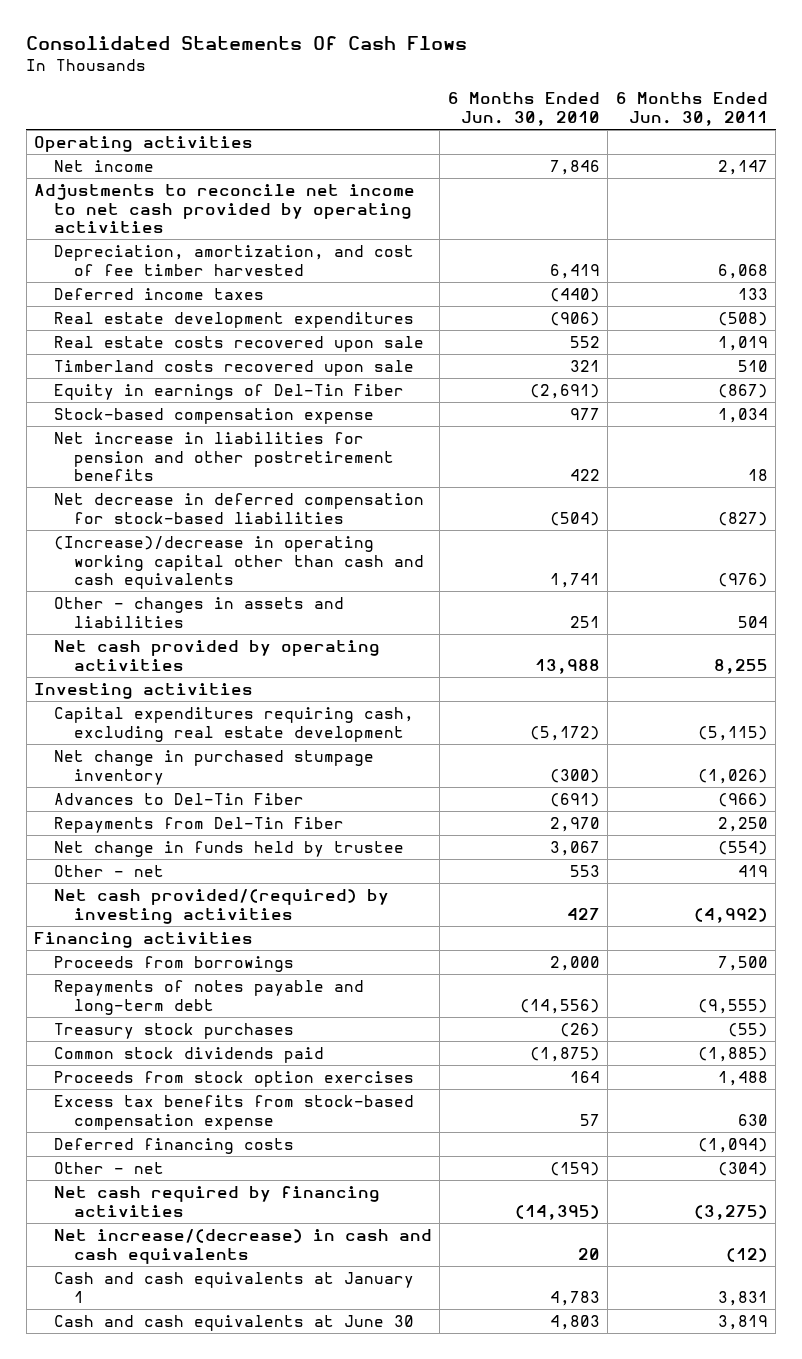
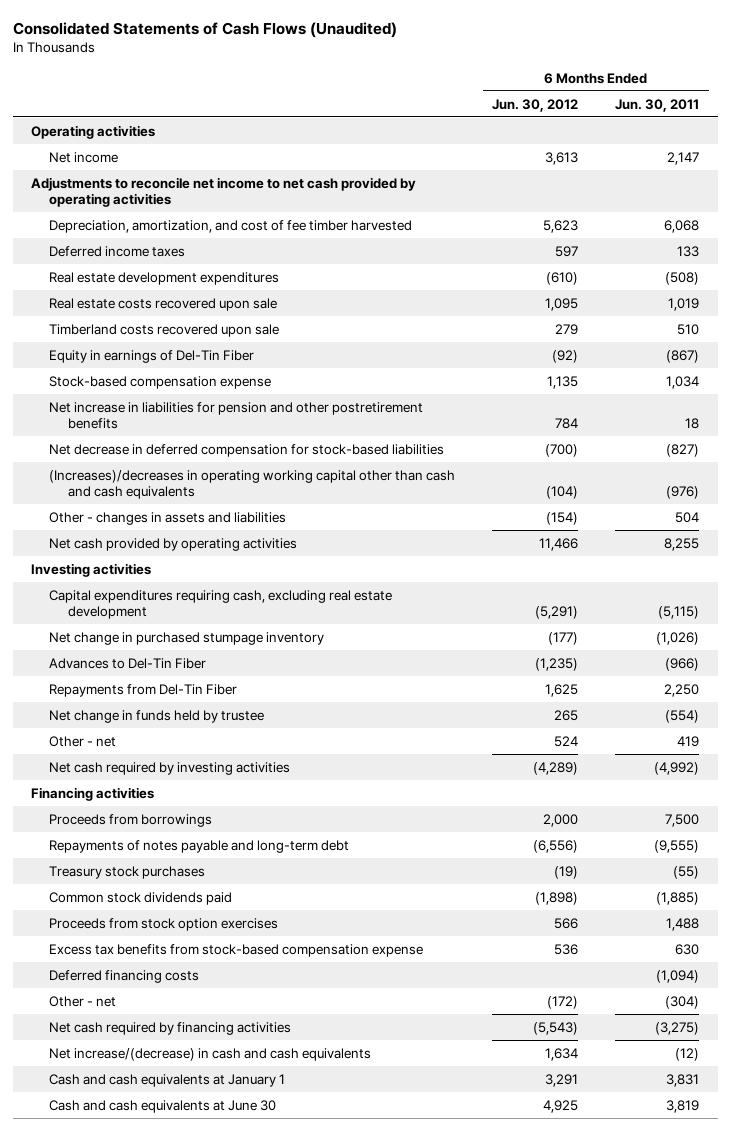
[26,36,468,51] Consolidated Statements Of Cash Flows -> [12,21,397,38] Consolidated Statements of Cash Flows (Unaudited)
[447,92,600,127] 6 Months Ended Jun. 30, 2010 -> none
none -> [492,98,579,112] Jun. 30, 2012
[53,535,424,590] (Increase)/decrease in operating working capital other than cash and cash equivalents -> [49,469,456,499] (Increases)/decreases in operating working capital other than cash and cash equivalents
[53,888,389,924] Net cash provided/(required) by investing activities -> [49,761,291,775] Net cash required by investing activities

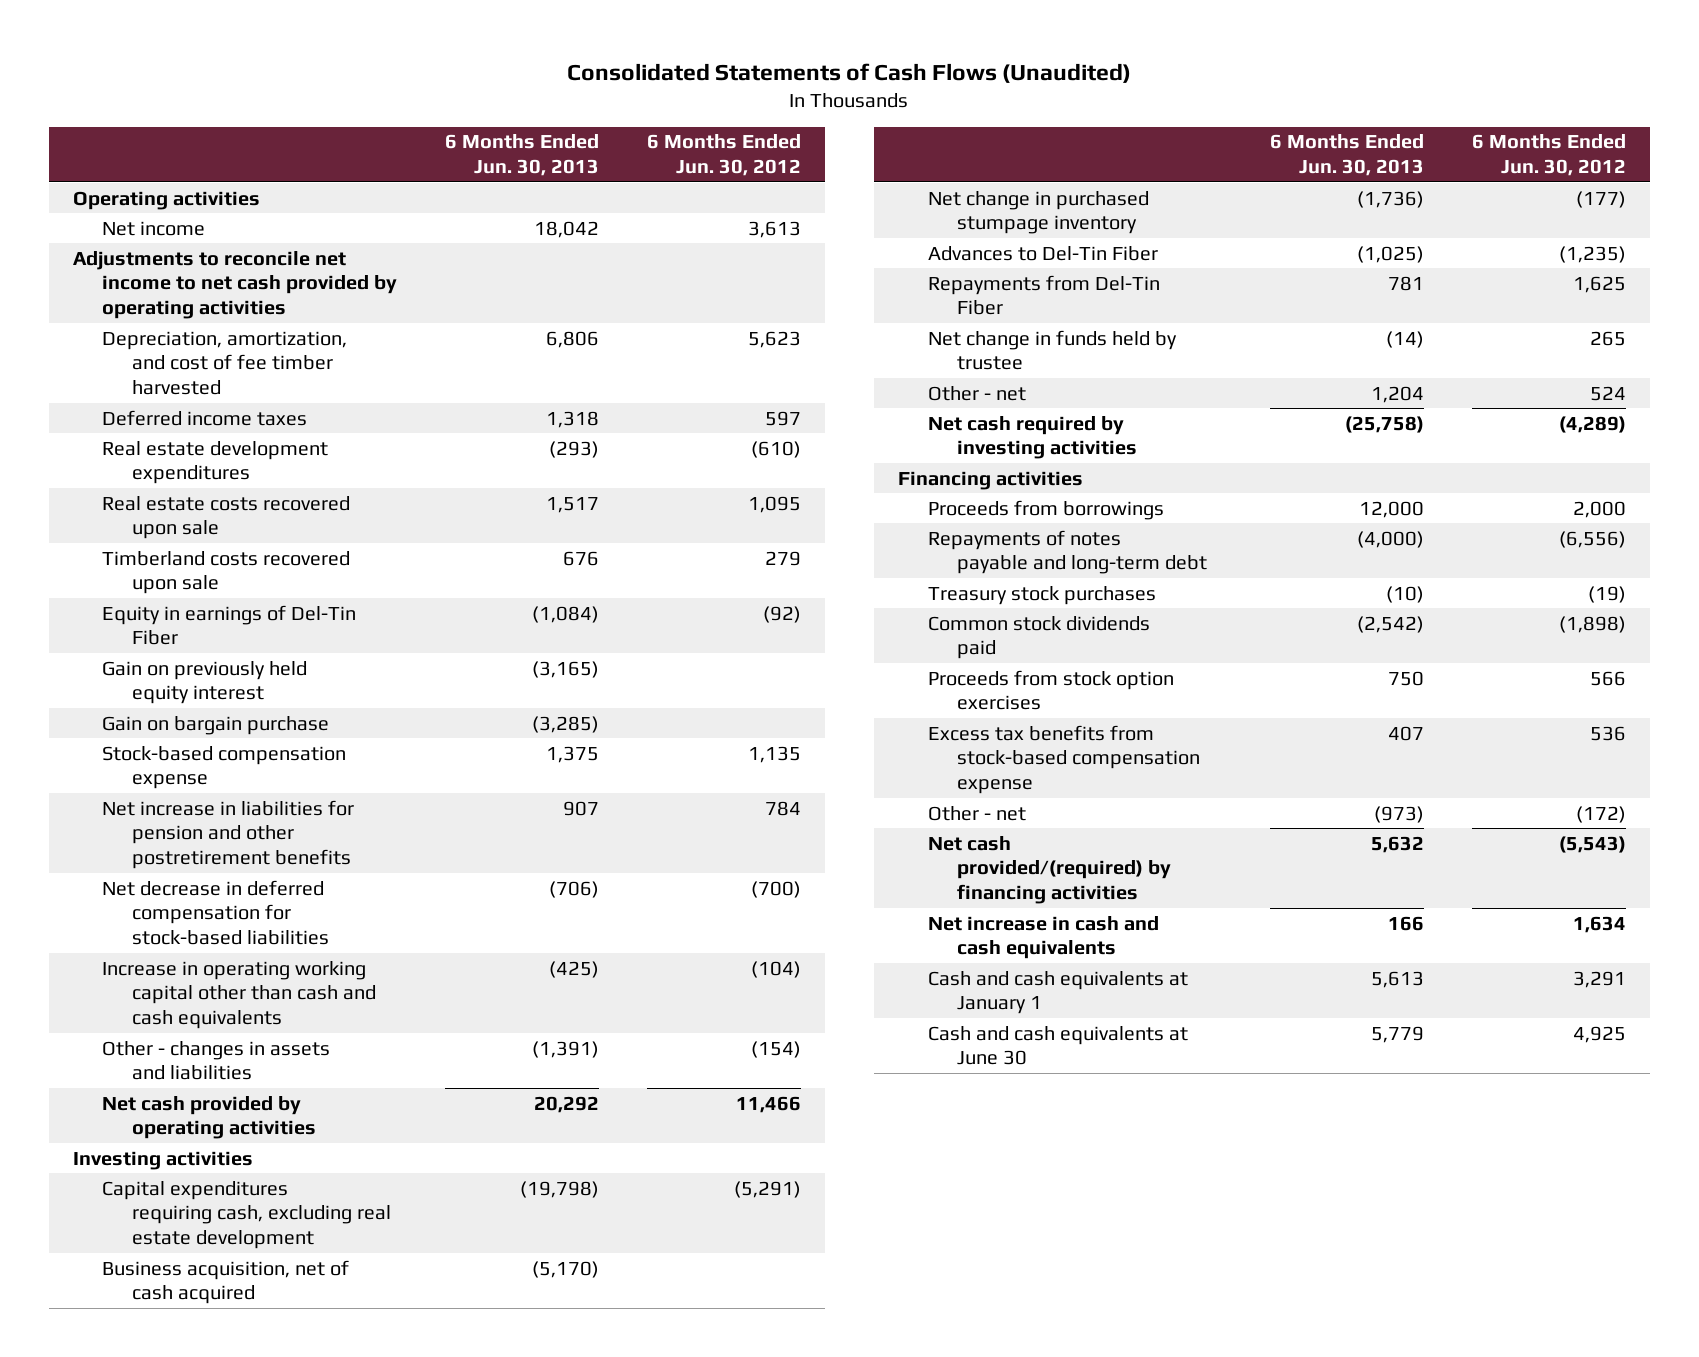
[615,98,700,112] Jun. 30, 2011 -> none
none -> [444,134,599,177] 6 Months Ended Jun. 30, 2013
none -> [102,660,308,705] Gain on previously held equity interest
none -> [102,715,330,735] Gain on bargain purchase
[49,469,456,499] (Increases)/decreases in operating working capital other than cash and cash equivalents -> [102,960,376,1029] Increase in operating working capital other than cash and cash equivalents
none -> [102,1259,350,1305] Business acquisition, net of cash acquired
[49,969,200,983] Deferred financing costs -> none
[49,1021,292,1035] Net cash required by financing activities -> [927,835,1172,904] Net cash provided/(required) by financing activities
[49,1047,372,1061] Net increase/(decrease) in cash and cash equivalents -> [927,915,1159,960] Net increase in cash and cash equivalents

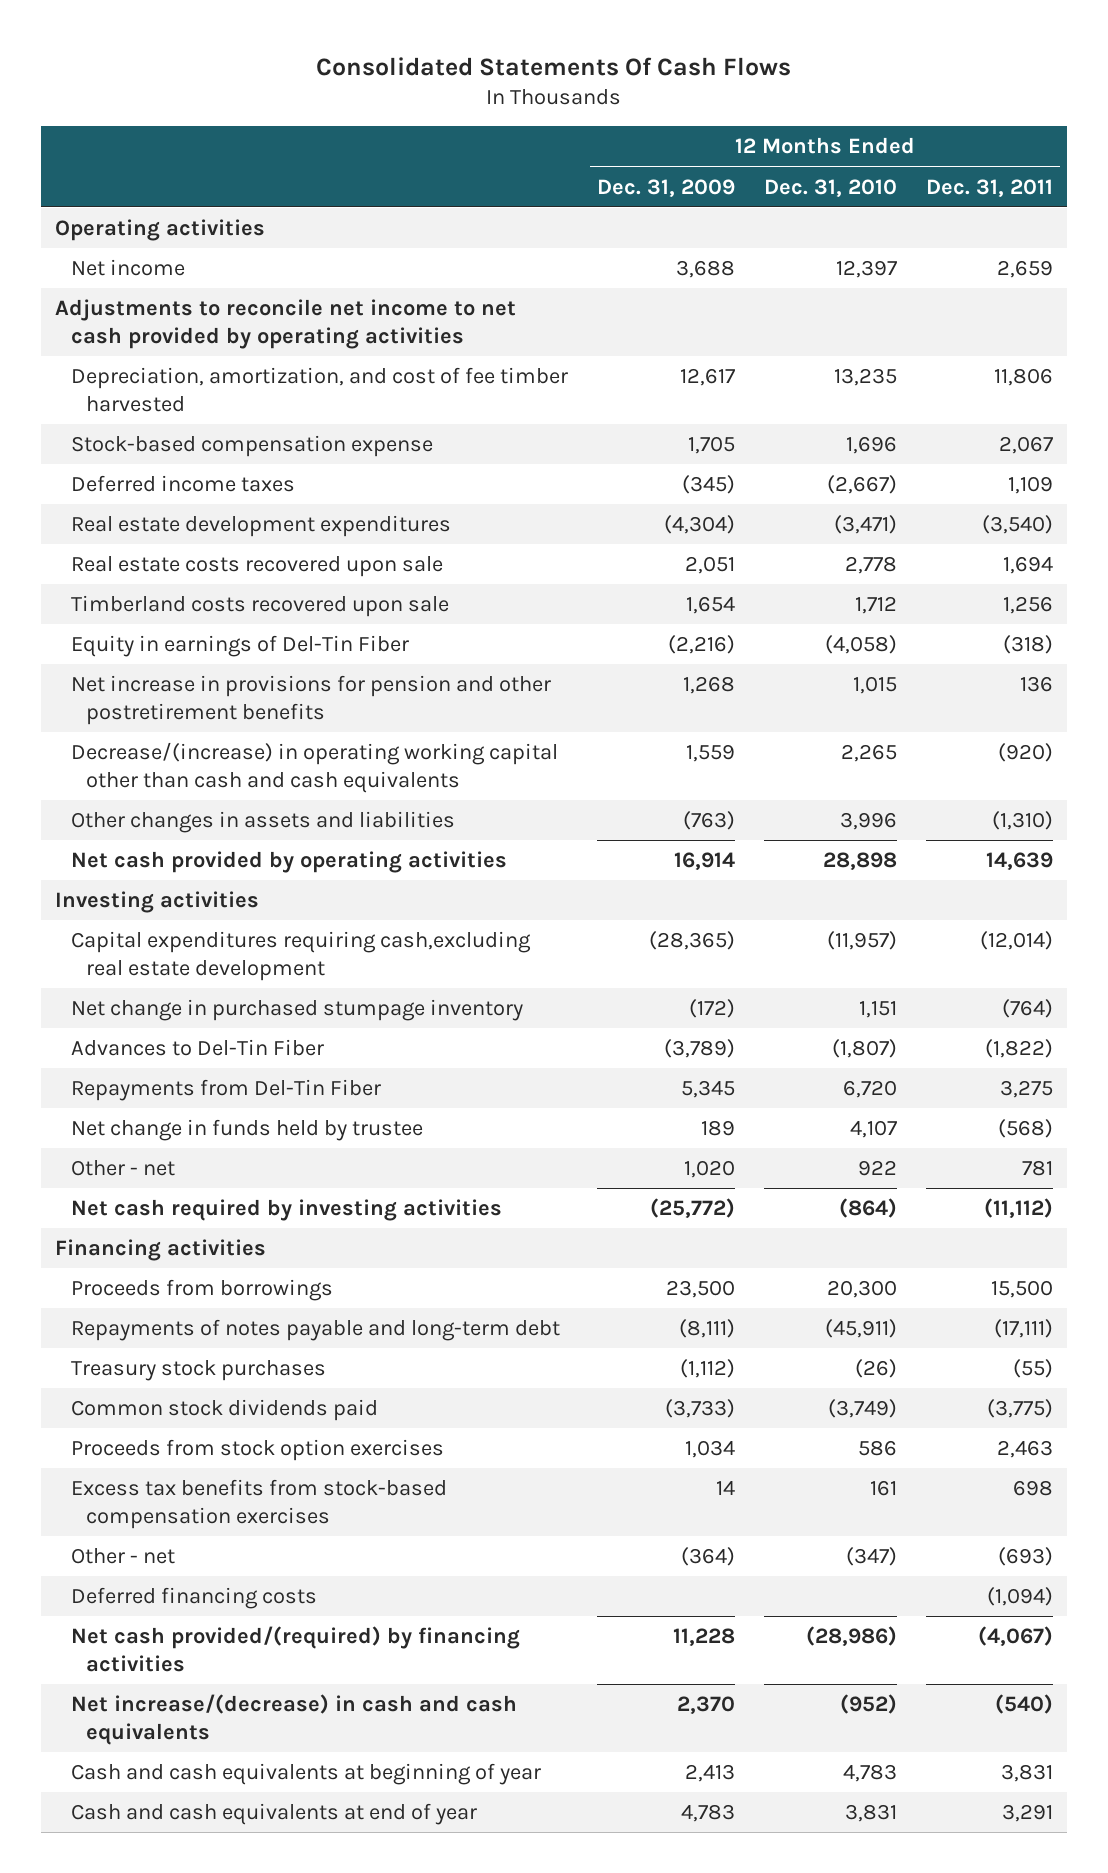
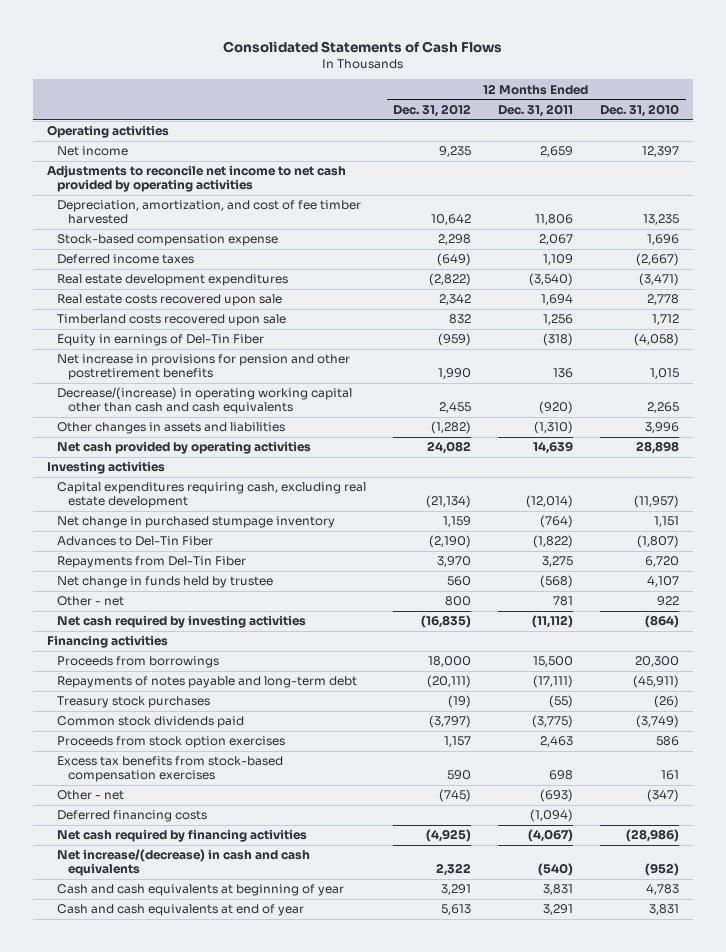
[316,56,792,76] Consolidated Statements Of Cash Flows -> [223,40,503,53] Consolidated Statements of Cash Flows
[596,178,735,197] Dec. 31, 2009 -> none
none -> [393,103,472,117] Dec. 31, 2012
[70,930,531,981] Capital expenditures requiring cash,excluding real estate development -> [57,482,367,509] Capital expenditures requiring cash, excluding real estate development
[70,1625,520,1672] Net cash provided/(required) by financing activities -> [57,829,308,843] Net cash required by financing activities

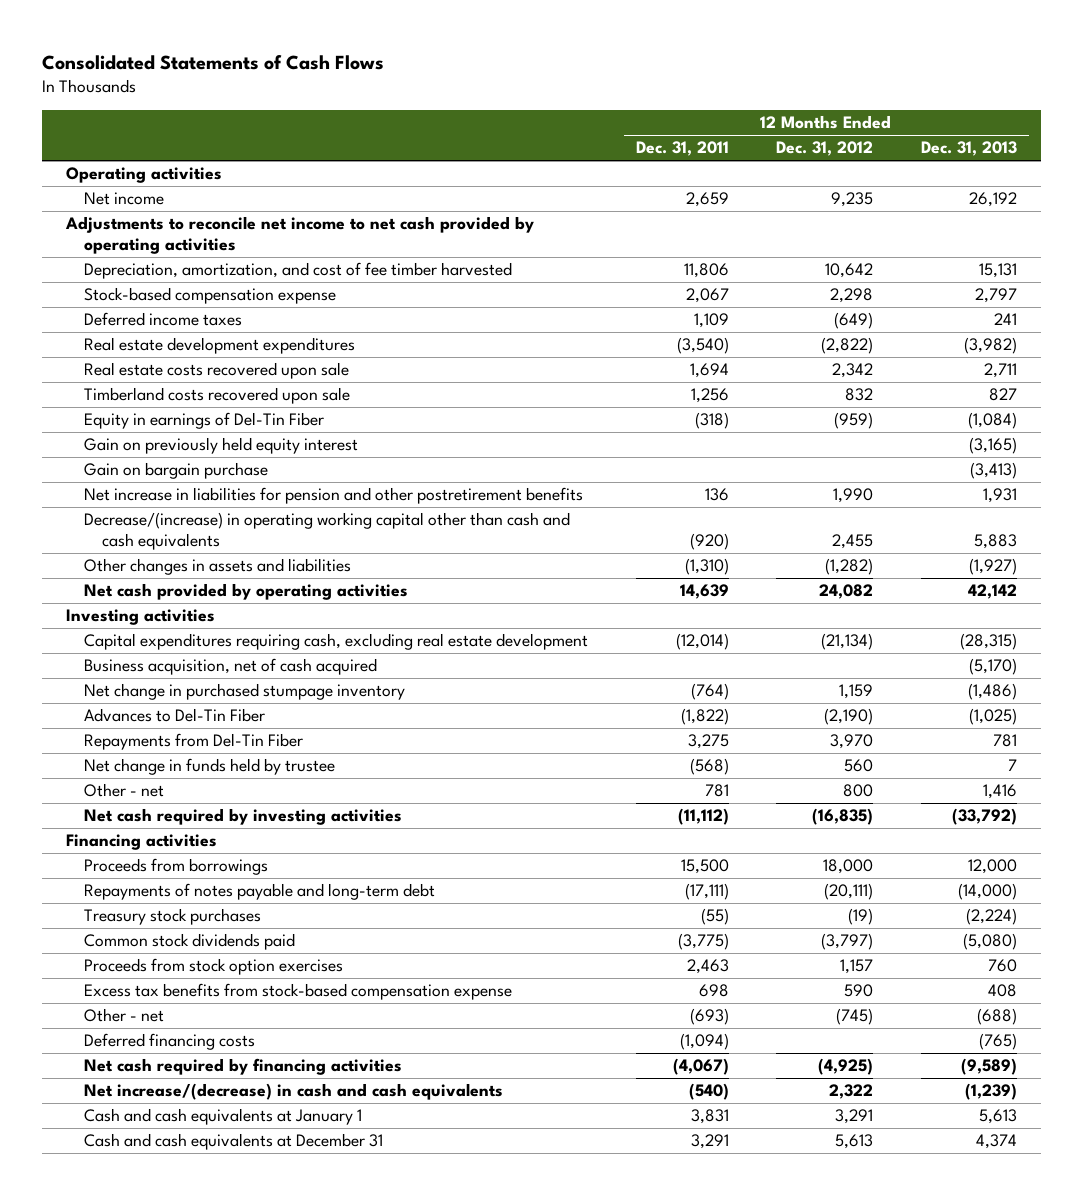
[600,103,680,117] Dec. 31, 2010 -> none
none -> [921,141,1018,157] Dec. 31, 2013
none -> [83,437,358,455] Gain on previously held equity interest
none -> [83,462,268,480] Gain on bargain purchase
[57,354,351,381] Net increase in provisions for pension and other postretirement benefits -> [83,487,583,505] Net increase in liabilities for pension and other postretirement benefits
none -> [83,658,377,676] Business acquisition, net of cash acquired
[57,756,284,783] Excess tax benefits from stock-based compensation exercises -> [83,983,512,1001] Excess tax benefits from stock-based compensation expense
[57,884,345,897] Cash and cash equivalents at beginning of year -> [83,1108,362,1126] Cash and cash equivalents at January 1
[57,904,305,917] Cash and cash equivalents at end of year -> [83,1133,383,1151] Cash and cash equivalents at December 31

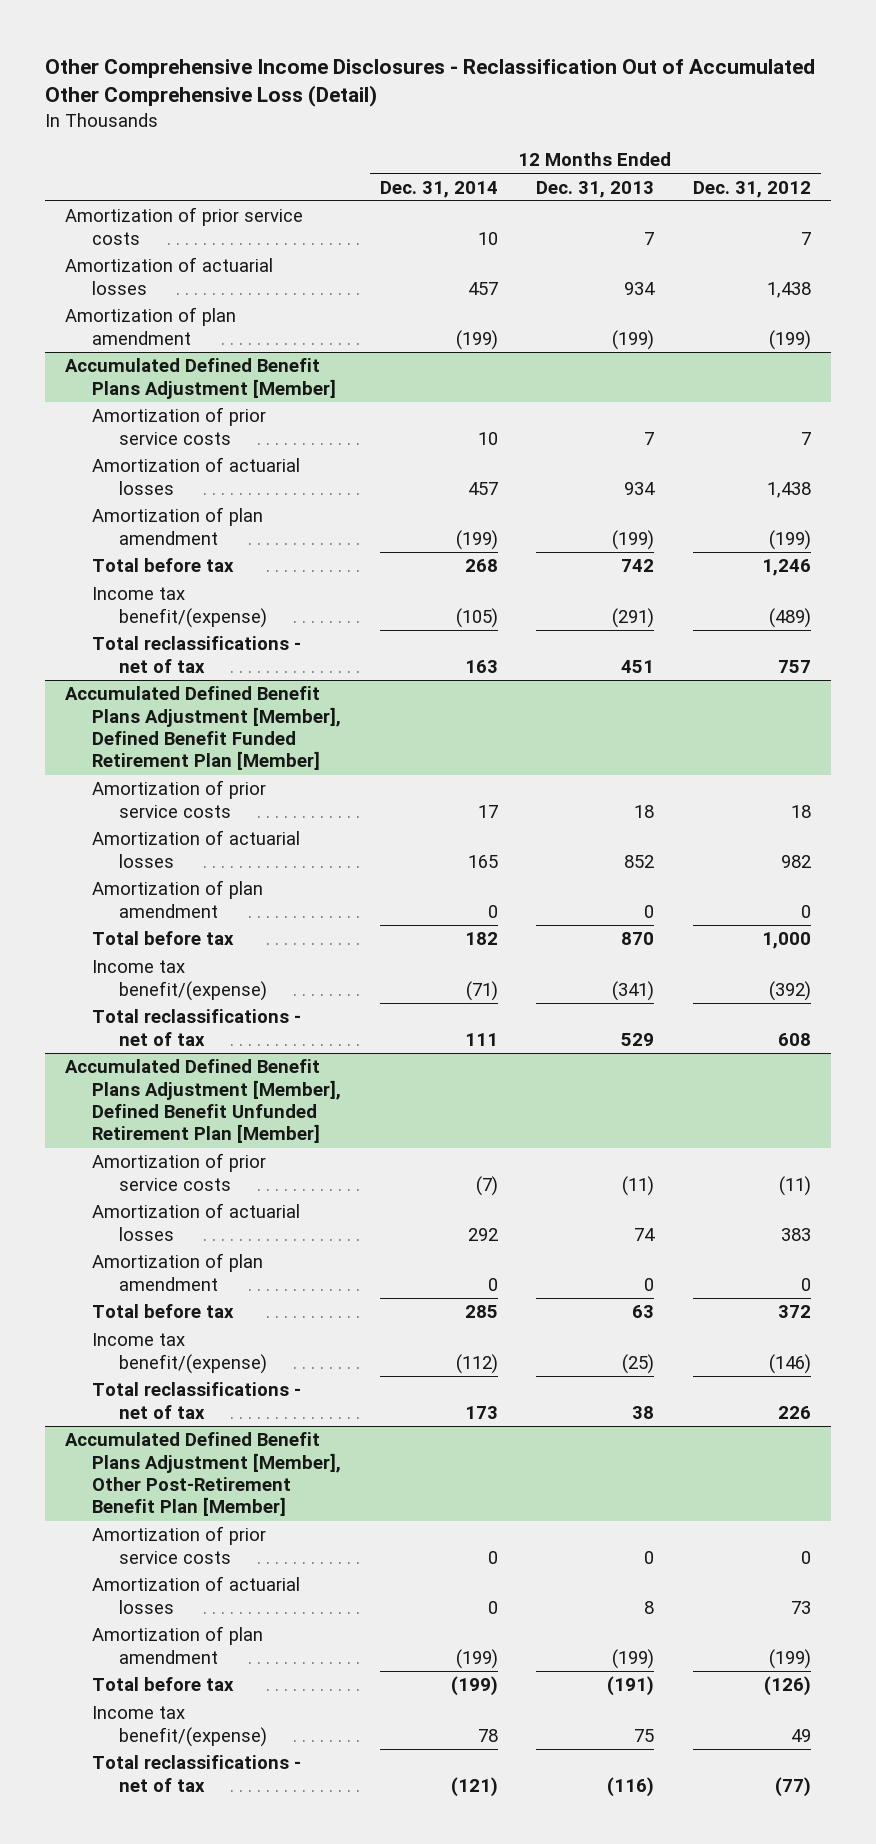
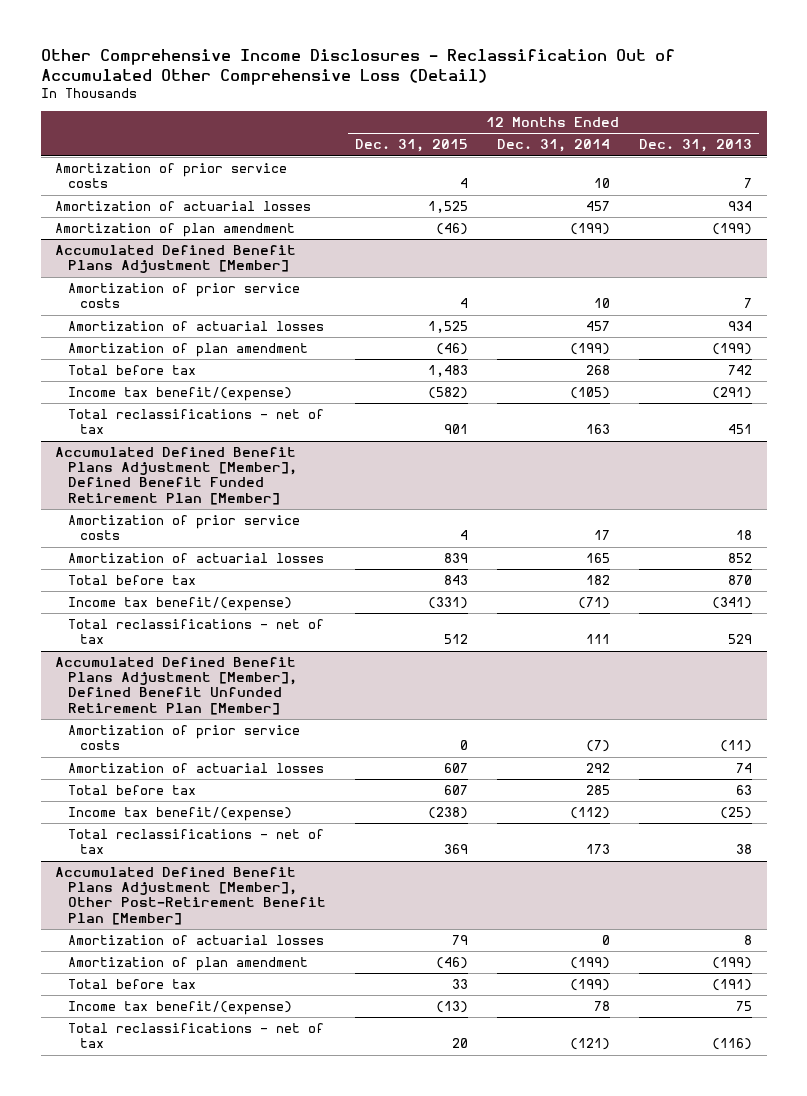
[693,180,812,198] Dec. 31, 2012 -> none
none -> [354,139,468,153] Dec. 31, 2015
[91,880,263,918] Amortization of plan amendment -> none
[91,1253,263,1291] Amortization of plan amendment -> none
[91,1526,266,1564] Amortization of prior service costs -> none

